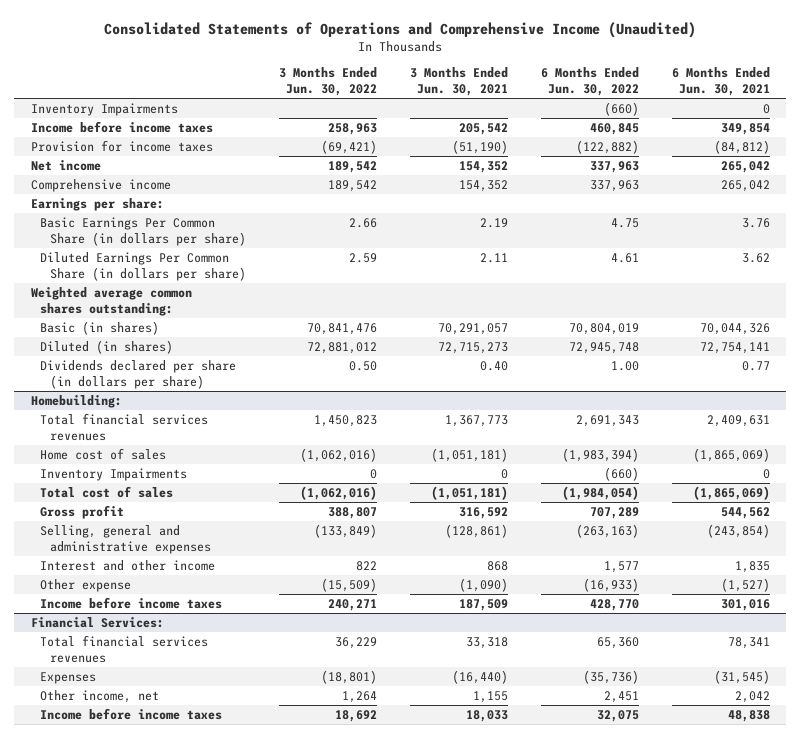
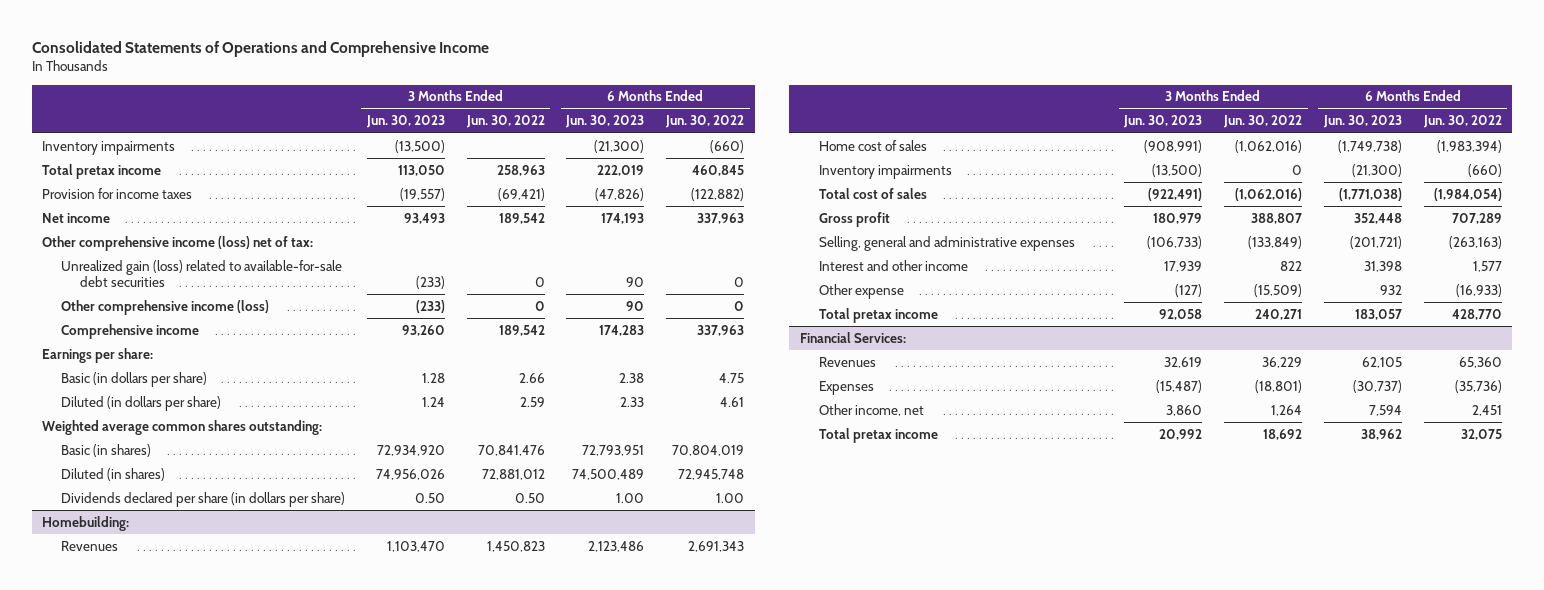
[104,21,697,38] Consolidated Statements of Operations and Comprehensive Income (Unaudited) -> [31,40,489,57] Consolidated Statements of Operations and Comprehensive Income
[409,67,508,96] 3 Months Ended Jun. 30, 2021 -> none
[671,67,770,96] 6 Months Ended Jun. 30, 2021 -> none
none -> [365,115,445,129] Jun. 30, 2023
none -> [565,115,645,129] Jun. 30, 2023
[30,102,178,116] Inventory Impairments -> [42,140,176,155] Inventory impairments
[30,120,213,133] Income before income taxes -> [42,163,162,179] Total pretax income
none -> [42,235,314,251] Other comprehensive income (loss) net of tax:
none -> [61,259,343,287] Unrealized gain (loss) related to available-for-sale debt securities
none -> [61,299,270,315] Other comprehensive income (loss)
[40,216,247,246] Basic Earnings Per Common Share (in dollars per share) -> [61,371,208,387] Basic (in dollars per share)
[40,251,247,281] Diluted Earnings Per Common Share (in dollars per share) -> [61,395,222,411] Diluted (in dollars per share)
[40,412,209,441] Total financial services revenues -> [61,540,119,551] Revenues
[40,467,188,481] Inventory Impairments -> [818,164,952,179] Inventory impairments
[40,596,223,609] Income before income taxes -> [818,307,938,323] Total pretax income
[40,634,209,663] Total financial services revenues -> [818,356,876,367] Revenues
[40,707,223,720] Income before income taxes -> [818,427,938,443] Total pretax income

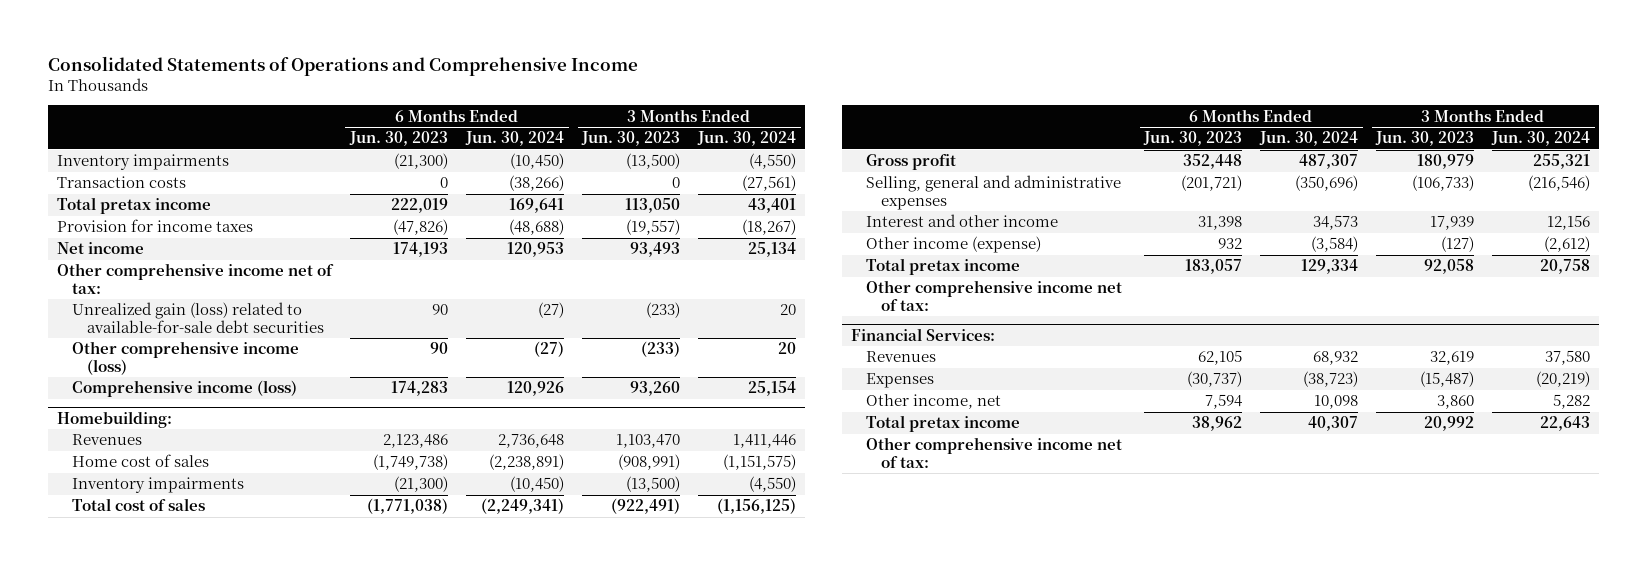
[465,115,545,129] Jun. 30, 2022 -> none
[665,115,745,129] Jun. 30, 2022 -> none
none -> [464,131,564,147] Jun. 30, 2024
none -> [697,131,797,147] Jun. 30, 2024
none -> [56,176,186,189] Transaction costs
[42,235,314,251] Other comprehensive income (loss) net of tax: -> [56,263,334,294] Other comprehensive income net of tax:
[42,347,154,363] Earnings per share: -> none
[61,371,208,387] Basic (in dollars per share) -> none
[61,395,222,411] Diluted (in dollars per share) -> none
[42,419,323,435] Weighted average common shares outstanding: -> none
[61,443,152,457] Basic (in shares) -> none
[61,467,166,481] Diluted (in shares) -> none
[61,491,346,507] Dividends declared per share (in dollars per share) -> none
[61,323,200,339] Comprehensive income -> [71,380,297,398] Comprehensive income (loss)
[818,283,904,299] Other expense -> [866,236,1042,254] Other income (expense)
none -> [866,280,1123,311] Other comprehensive income net of tax:
none -> [866,437,1123,468] Other comprehensive income net of tax:

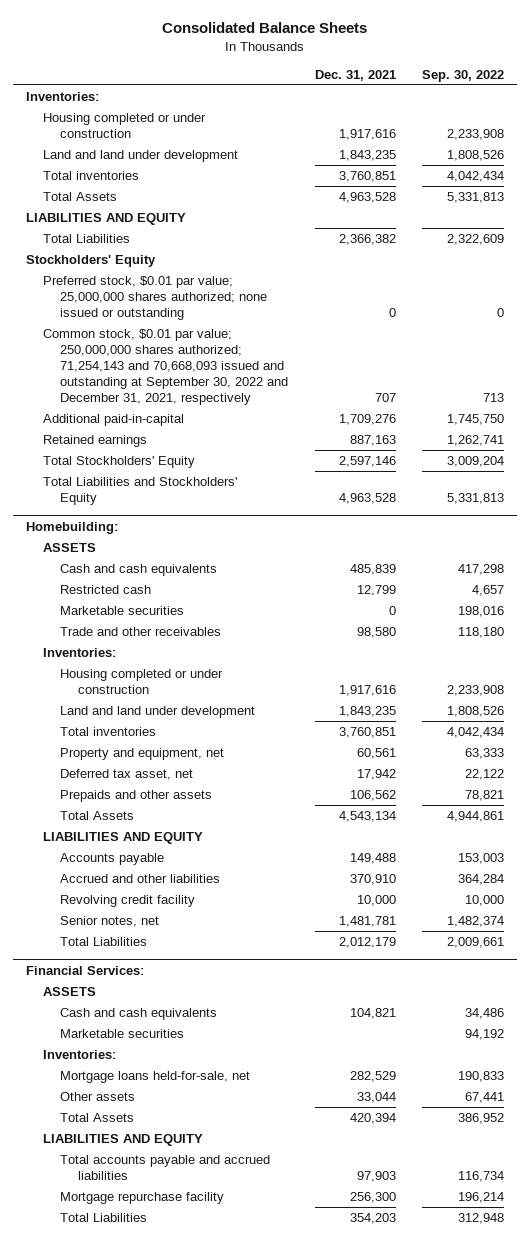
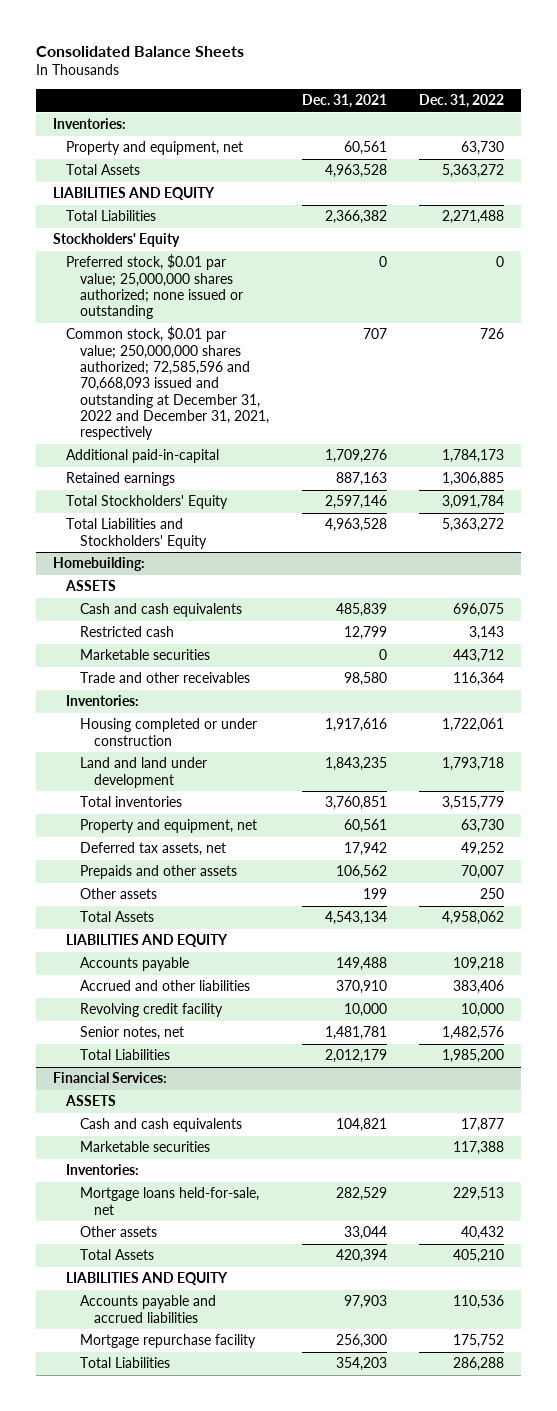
[422,69,505,82] Sep. 30, 2022 -> none
none -> [419,94,505,109] Dec. 31, 2022
[43,112,207,138] Housing completed or under construction -> none
[43,149,239,162] Land and land under development -> none
[43,170,140,180] Total inventories -> none
none -> [66,141,244,156] Property and equipment, net
[43,328,289,405] Common stock, $0.01 par value; 250,000,000 shares authorized; 71,254,143 and 70,668,093 issued and outstanding at September 30, 2022 and December 31, 2021, respectively -> [66,326,270,441] Common stock, $0.01 par value; 250,000,000 shares authorized; 72,585,596 and 70,668,093 issued and outstanding at December 31, 2022 and December 31, 2021, respectively
[60,768,194,780] Deferred tax asset, net -> [80,842,227,857] Deferred tax assets, net
none -> [80,888,158,900] Other assets
[60,1154,271,1180] Total accounts payable and accrued liabilities -> [80,1295,217,1323] Accounts payable and accrued liabilities

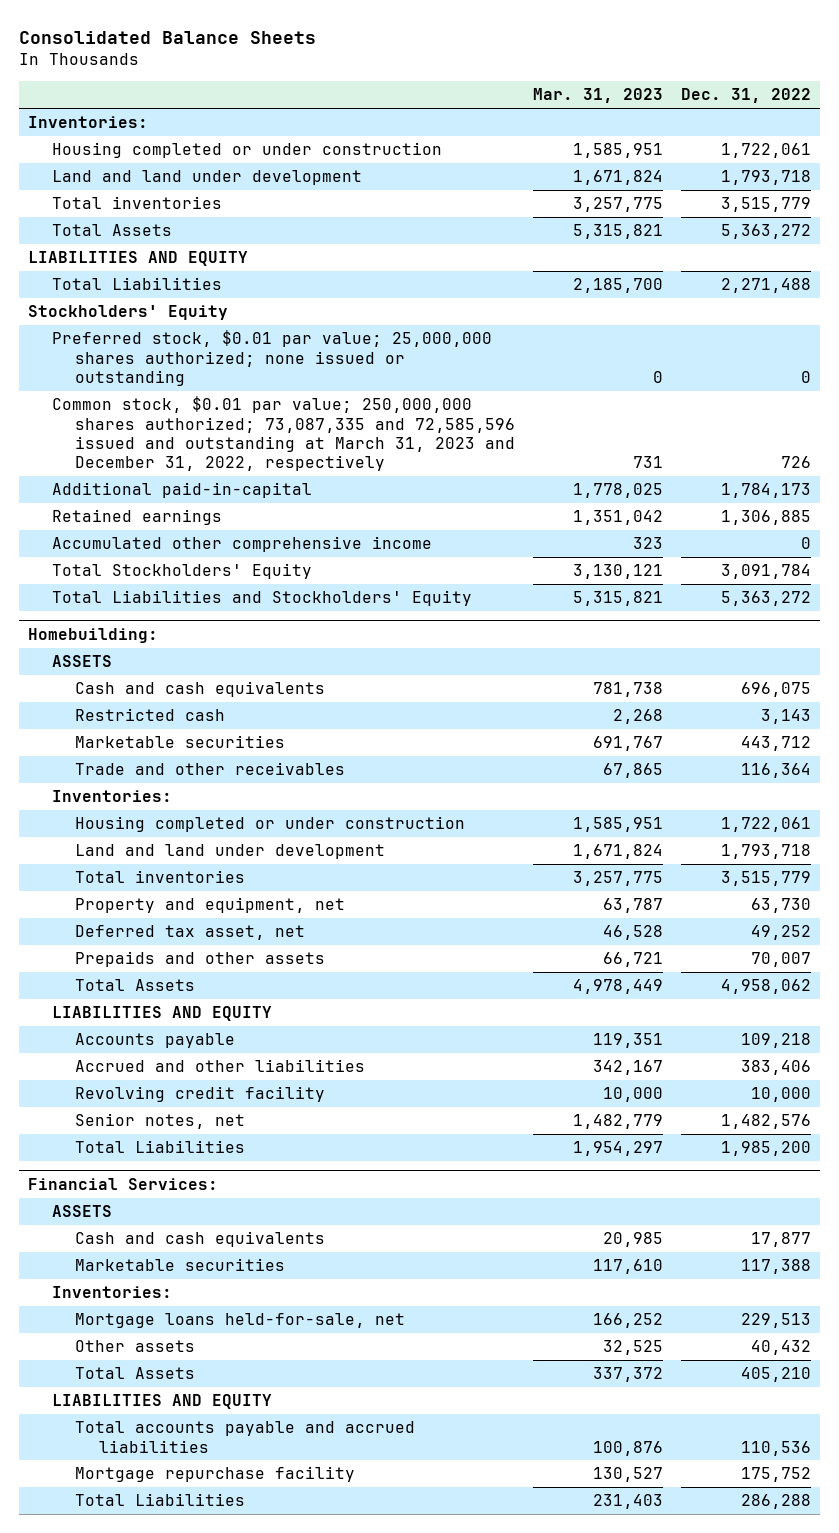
[301,94,387,109] Dec. 31, 2021 -> none
none -> [533,88,664,104] Mar. 31, 2023
[66,141,244,156] Property and equipment, net -> none
none -> [51,142,442,159] Housing completed or under construction
none -> [51,170,362,186] Land and land under development
none -> [51,196,222,210] Total inventories
[66,326,270,441] Common stock, $0.01 par value; 250,000,000 shares authorized; 72,585,596 and 70,668,093 issued and outstanding at December 31, 2022 and December 31, 2021, respectively -> [51,396,516,471] Common stock, $0.01 par value; 250,000,000 shares authorized; 73,087,335 and 72,585,596 issued and outstanding at March 31, 2023 and December 31, 2022, respectively
none -> [51,536,432,553] Accumulated other comprehensive income
[80,842,227,857] Deferred tax assets, net -> [75,925,306,941] Deferred tax asset, net
[80,888,158,900] Other assets -> none
[80,1295,217,1323] Accounts payable and accrued liabilities -> [75,1421,416,1453] Total accounts payable and accrued liabilities

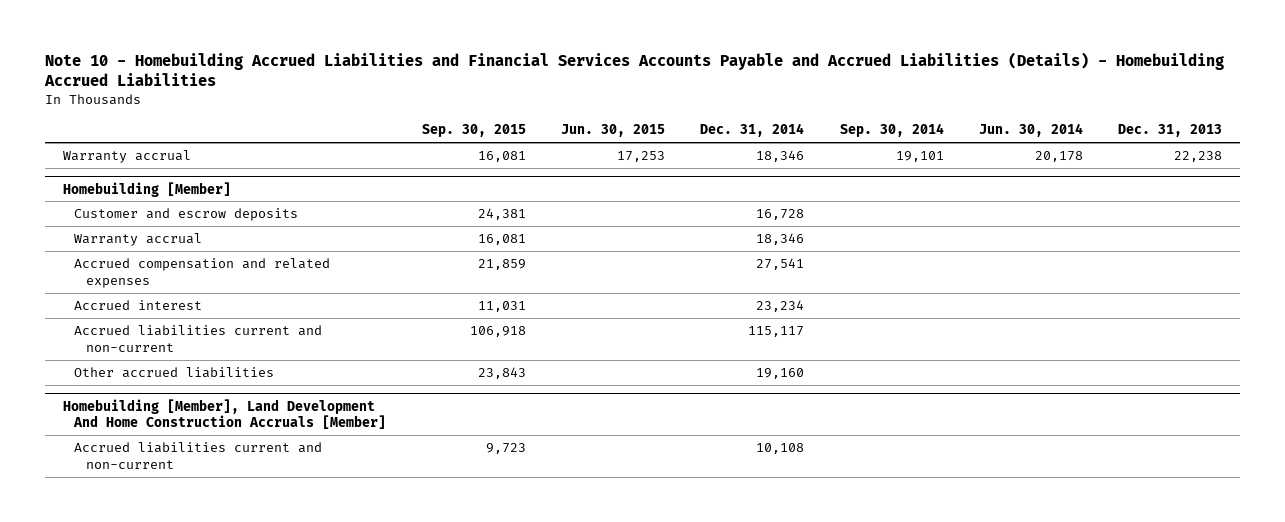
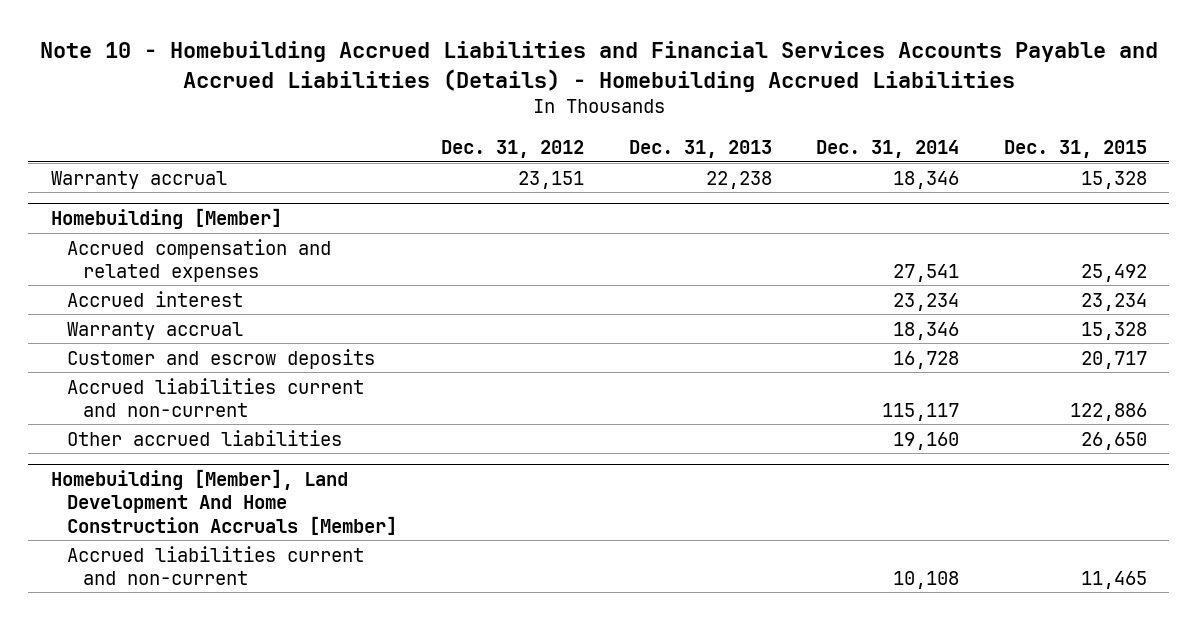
[421,124,526,138] Sep. 30, 2015 -> none
[561,124,666,138] Jun. 30, 2015 -> none
[839,123,944,138] Sep. 30, 2014 -> none
[979,123,1084,138] Jun. 30, 2014 -> none
none -> [441,139,585,158] Dec. 31, 2012
none -> [1003,139,1147,158] Dec. 31, 2015
[74,233,203,247] Warranty accrual -> [66,321,243,340] Warranty accrual
[74,208,299,222] Customer and escrow deposits -> [66,348,375,369] Customer and escrow deposits

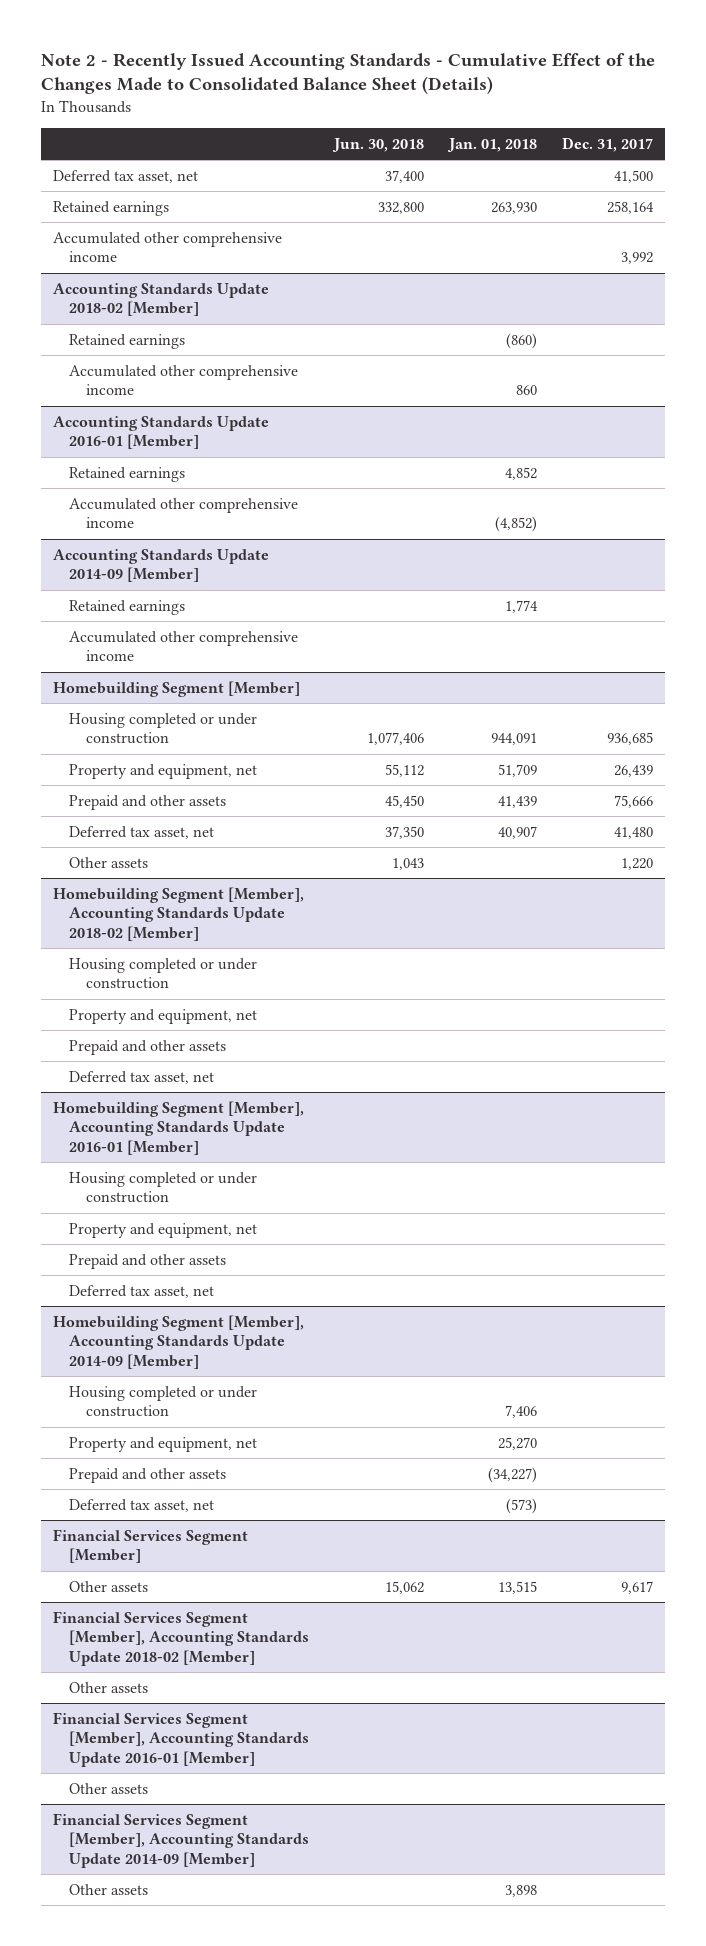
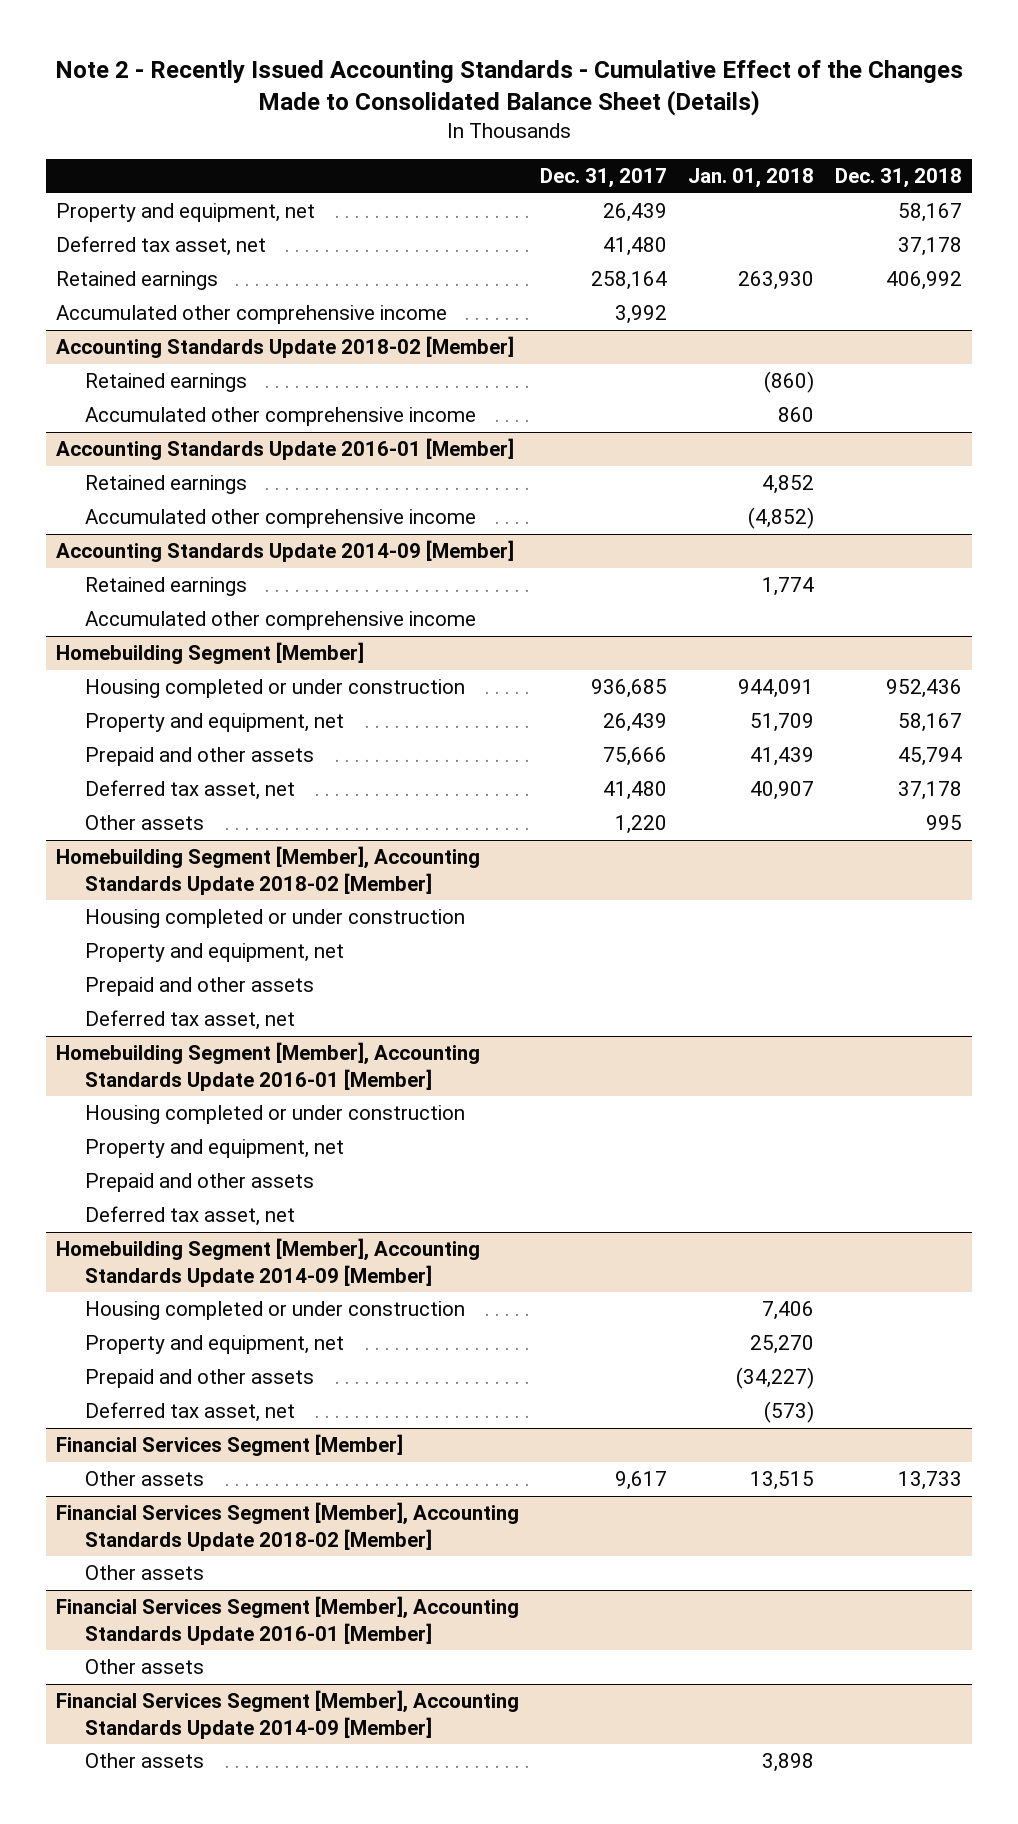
[332,137,425,152] Jun. 30, 2018 -> none
none -> [834,167,962,188] Dec. 31, 2018
none -> [56,203,316,223] Property and equipment, net
[613,169,653,183] 41,500 -> [602,237,667,257] 41,480

